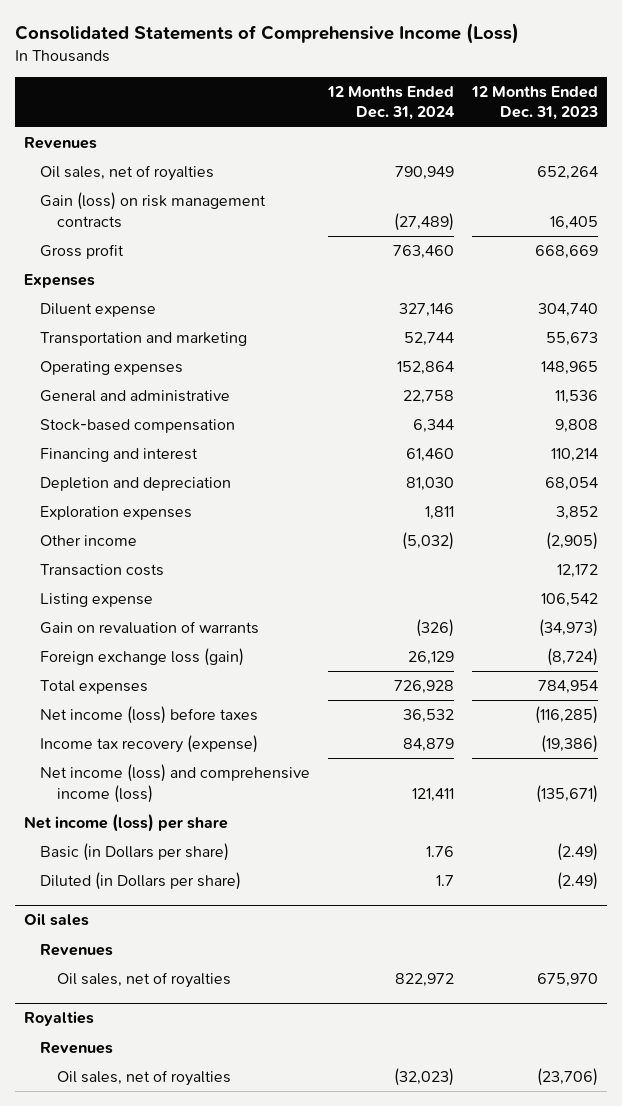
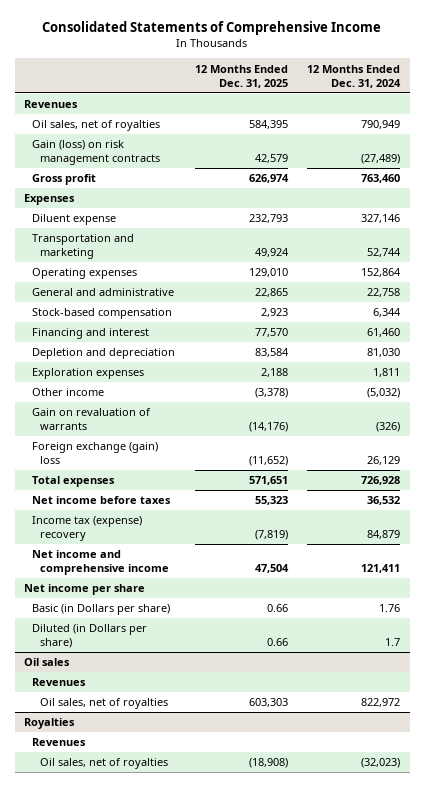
[14,23,519,45] Consolidated Statements of Comprehensive Income (Loss) -> [42,21,382,36] Consolidated Statements of Comprehensive Income
[471,85,599,121] 12 Months Ended Dec. 31, 2023 -> none
none -> [194,64,288,88] 12 Months Ended Dec. 31, 2025
[40,564,165,577] Transaction costs -> none
[40,593,154,608] Listing expense -> none
[40,648,245,667] Foreign exchange loss (gain) -> [32,442,159,465] Foreign exchange (gain) loss
[40,706,259,725] Net income (loss) before taxes -> [32,496,172,505] Net income before taxes
[40,735,259,754] Income tax recovery (expense) -> [32,516,143,542] Income tax (expense) recovery
[40,764,311,803] Net income (loss) and comprehensive income (loss) -> [32,550,170,576] Net income and comprehensive income
[23,814,228,833] Net income (loss) per share -> [24,584,146,596] Net income per share

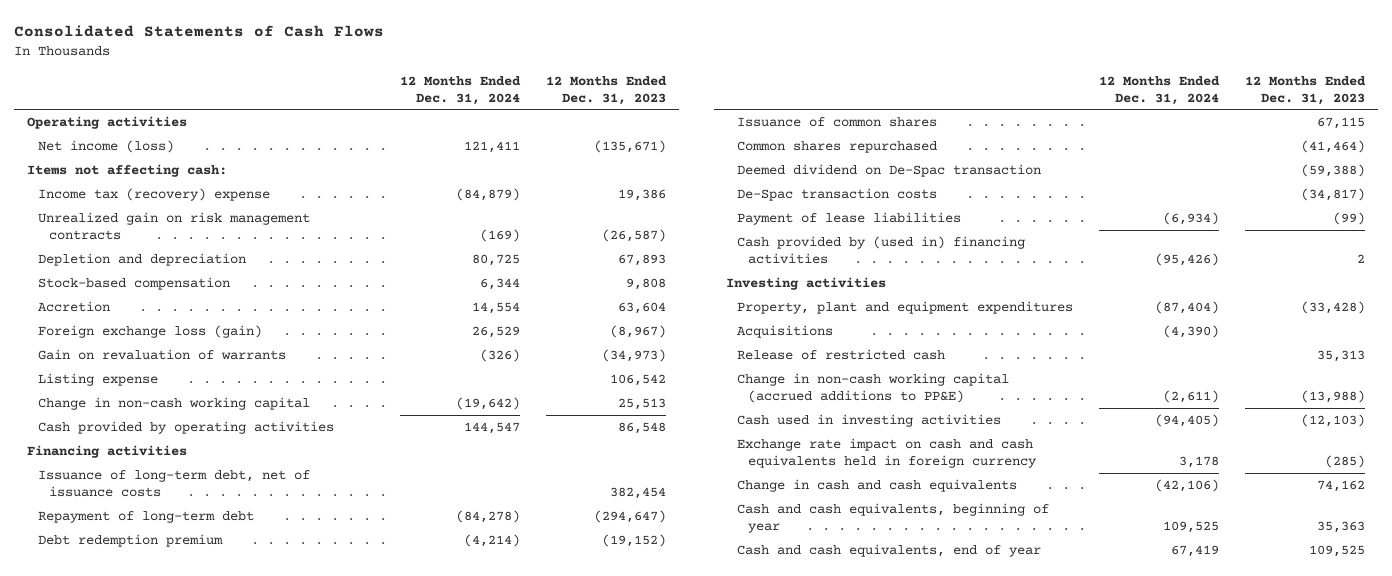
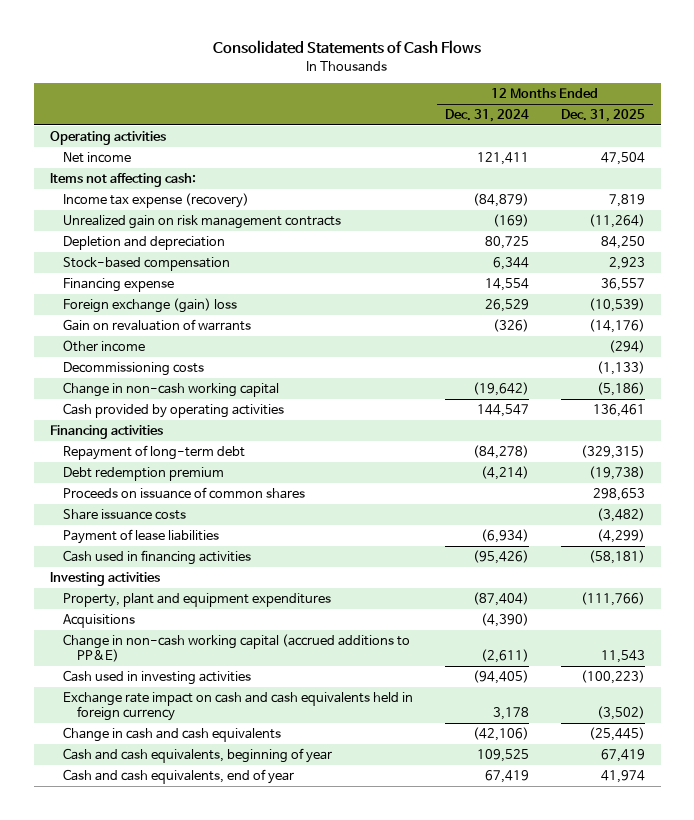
[545,75,667,105] 12 Months Ended Dec. 31, 2023 -> none
none -> [560,109,645,123] Dec. 31, 2025
[38,140,175,154] Net income (loss) -> [63,151,132,163] Net income
[38,188,271,202] Income tax (recovery) expense -> [63,192,250,208] Income tax expense (recovery)
[38,301,111,313] Accretion -> [63,277,175,292] Financing expense
[38,325,263,339] Foreign exchange loss (gain) -> [63,297,238,313] Foreign exchange (gain) loss
[38,373,159,387] Listing expense -> none
none -> [63,339,146,352] Other income
none -> [63,361,205,376] Decommissioning costs
[38,470,311,497] Issuance of long-term debt, net of issuance costs -> none
[737,141,938,154] Common shares repurchased -> none
[737,164,1042,178] Deemed dividend on De-Spac transaction -> none
[737,188,938,202] De-Spac transaction costs -> none
[737,117,938,128] Issuance of common shares -> [63,486,306,499] Proceeds on issuance of common shares
none -> [63,508,187,520] Share issuance costs
[737,236,1026,264] Cash provided by (used in) financing activities -> [63,549,252,565] Cash used in financing activities
[737,349,946,361] Release of restricted cash -> none

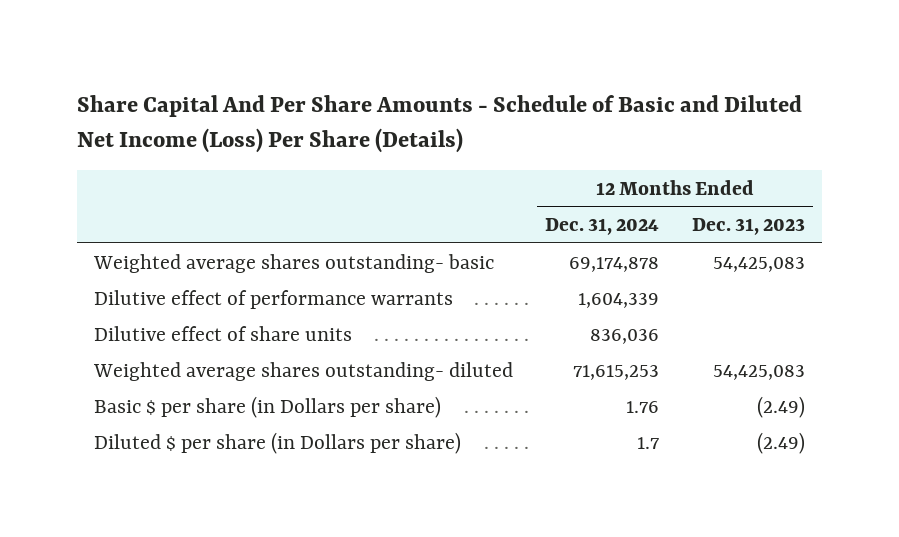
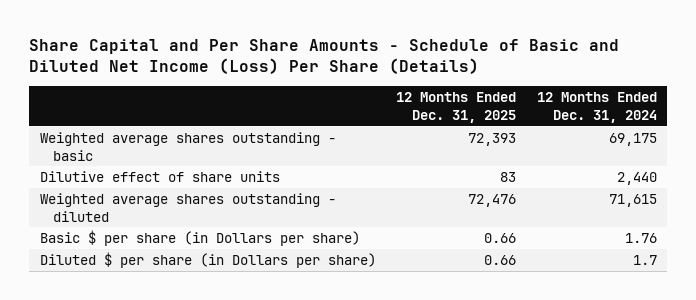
[77,95,803,154] Share Capital And Per Share Amounts - Schedule of Basic and Diluted Net Income (Loss) Per Share (Details) -> [29,38,620,75] Share Capital and Per Share Amounts - Schedule of Basic and Diluted Net Income (Loss) Per Share (Details)
[692,218,806,236] Dec. 31, 2023 -> none
none -> [396,92,517,123] 12 Months Ended Dec. 31, 2025
[93,289,453,309] Dilutive effect of performance warrants -> none
[92,253,494,273] Weighted average shares outstanding- basic -> [39,131,336,161] Weighted average shares outstanding - basic
[569,256,660,272] 69,174,878 -> [608,132,657,146] 69,175
[590,328,660,344] 836,036 -> [616,171,657,185] 2,440
[92,361,513,381] Weighted average shares outstanding- diluted -> [39,192,336,222] Weighted average shares outstanding - diluted
[573,364,660,380] 71,615,253 -> [608,193,657,207] 71,615

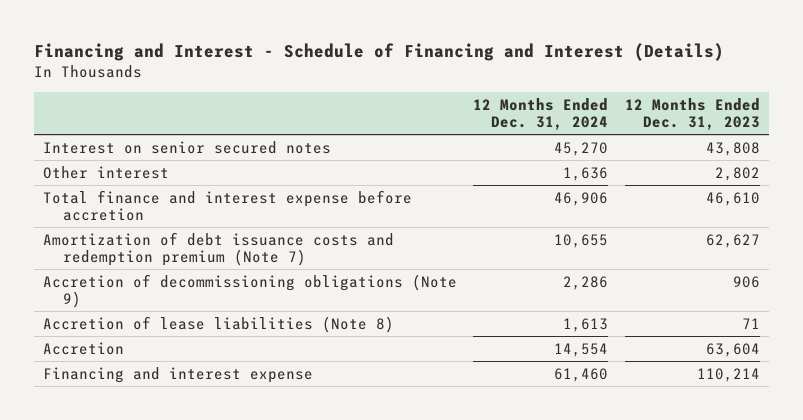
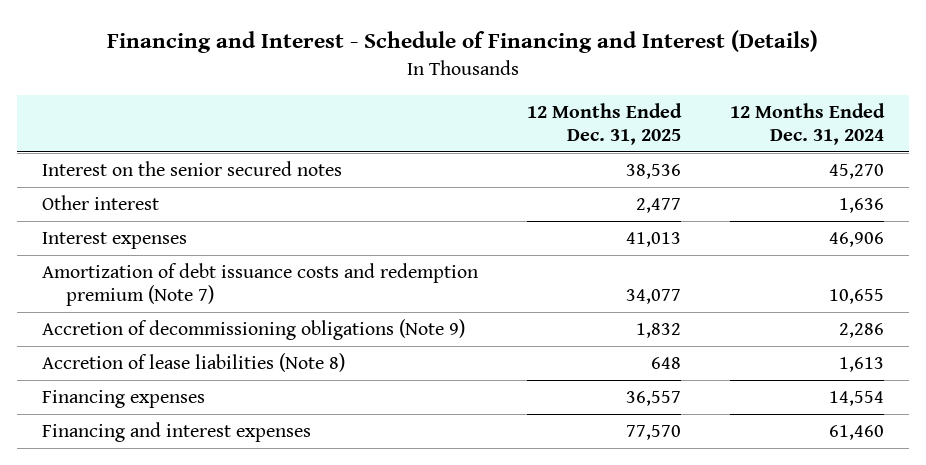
[625,97,761,130] 12 Months Ended Dec. 31, 2023 -> none
none -> [527,102,683,146] 12 Months Ended Dec. 31, 2025
[42,140,331,154] Interest on senior secured notes -> [41,161,342,177] Interest on the senior secured notes
[42,189,412,222] Total finance and interest expense before accretion -> [41,232,187,250] Interest expenses
[42,341,124,355] Accretion -> [41,390,205,409] Financing expenses
[42,366,313,383] Financing and interest expense -> [41,422,311,443] Financing and interest expenses

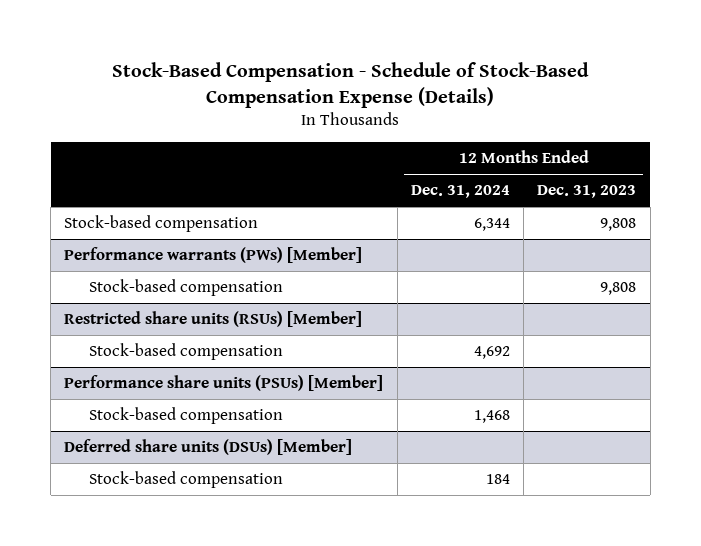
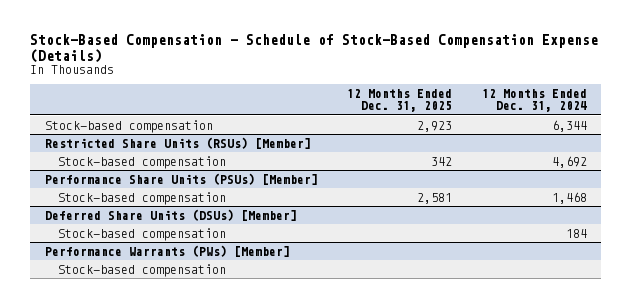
[537,185,637,199] Dec. 31, 2023 -> none
none -> [347,88,453,113] 12 Months Ended Dec. 31, 2025
[64,247,363,264] Performance warrants (PWs) [Member] -> none
[88,279,283,297] Stock-based compensation -> none
[64,311,363,328] Restricted share units (RSUs) [Member] -> [44,136,311,149] Restricted Share Units (RSUs) [Member]
[64,375,384,392] Performance share units (PSUs) [Member] -> [44,172,318,185] Performance Share Units (PSUs) [Member]
[64,439,353,456] Deferred share units (DSUs) [Member] -> [44,208,297,221] Deferred Share Units (DSUs) [Member]
none -> [44,244,290,257] Performance Warrants (PWs) [Member]
none -> [57,263,226,277] Stock-based compensation

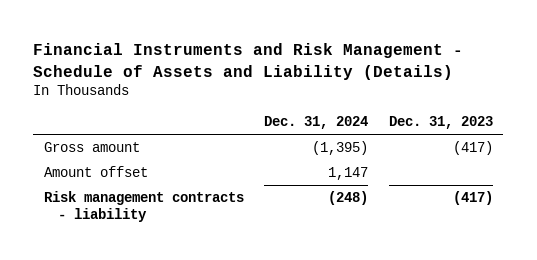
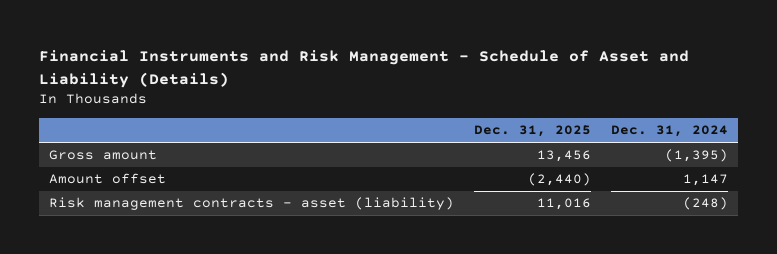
[33,42,464,80] Financial Instruments and Risk Management - Schedule of Assets and Liability (Details) -> [38,50,689,88] Financial Instruments and Risk Management - Schedule of Asset and Liability (Details)
[388,116,493,130] Dec. 31, 2023 -> none
none -> [473,125,591,138] Dec. 31, 2025
[43,191,244,223] Risk management contracts - liability -> [48,197,454,211] Risk management contracts - asset (liability)

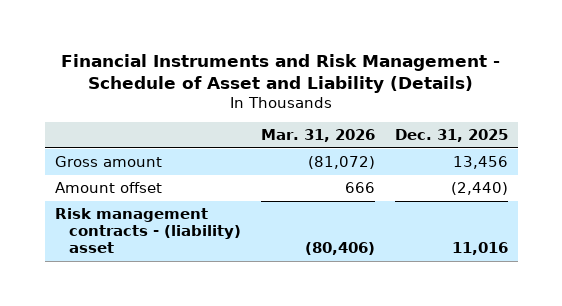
[611,125,729,138] Dec. 31, 2024 -> none
none -> [260,129,375,143] Mar. 31, 2026
[48,197,454,211] Risk management contracts - asset (liability) -> [54,208,241,254] Risk management contracts - (liability) asset

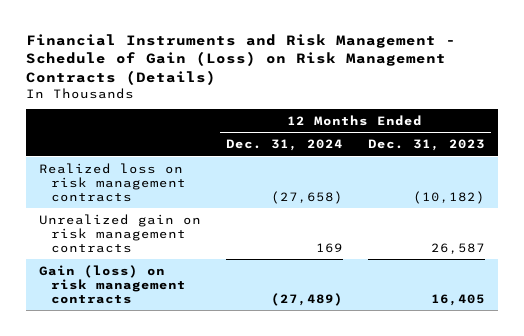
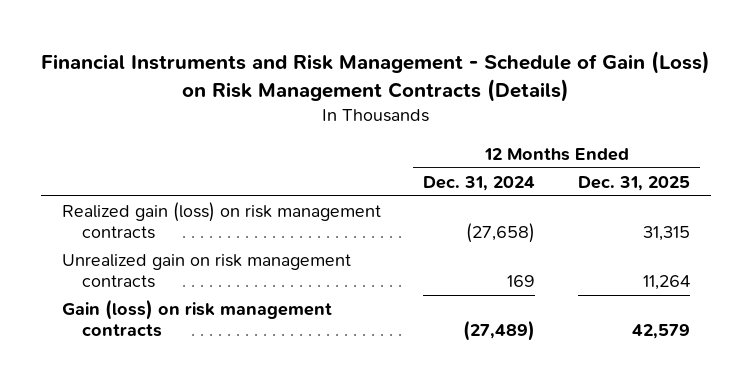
[368,139,486,152] Dec. 31, 2023 -> none
none -> [577,175,690,191] Dec. 31, 2025
[38,162,187,202] Realized loss on risk management contracts -> [62,202,382,240] Realized gain (loss) on risk management contracts

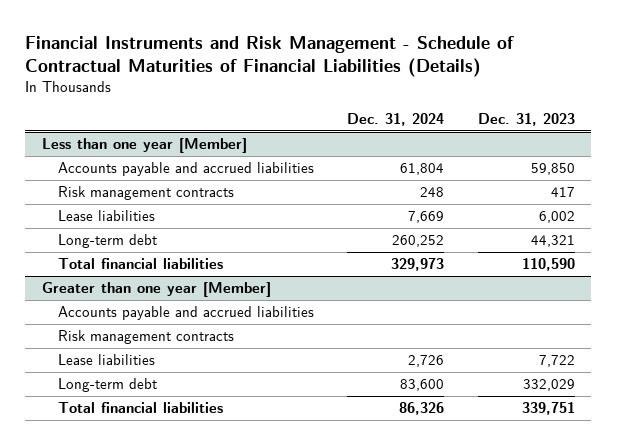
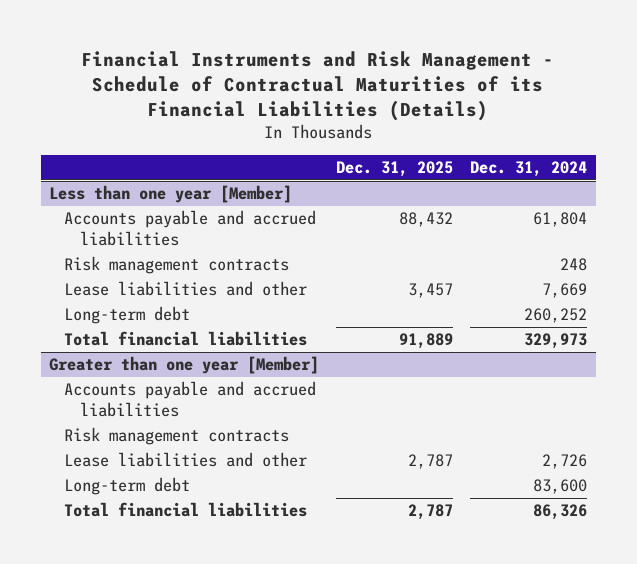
[25,35,515,78] Financial Instruments and Risk Management - Schedule of Contractual Maturities of Financial Liabilities (Details) -> [81,50,555,122] Financial Instruments and Risk Management - Schedule of Contractual Maturities of its Financial Liabilities (Details)
[477,113,575,127] Dec. 31, 2023 -> none
none -> [336,160,454,177] Dec. 31, 2025
[57,210,155,222] Lease liabilities -> [64,281,308,297] Lease liabilities and other
[57,354,155,366] Lease liabilities -> [64,452,308,468] Lease liabilities and other

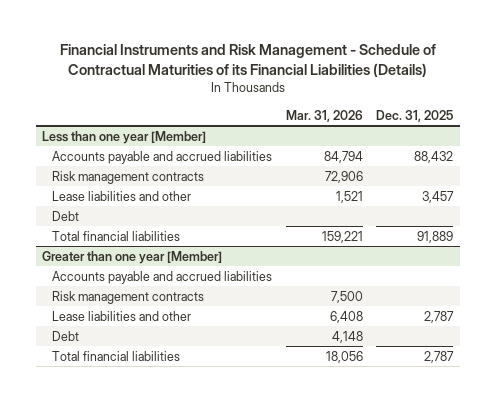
[470,160,588,177] Dec. 31, 2024 -> none
none -> [285,109,363,122] Mar. 31, 2026
[64,306,191,325] Long-term debt -> [52,210,80,221] Debt
[64,477,191,496] Long-term debt -> [52,330,80,341] Debt

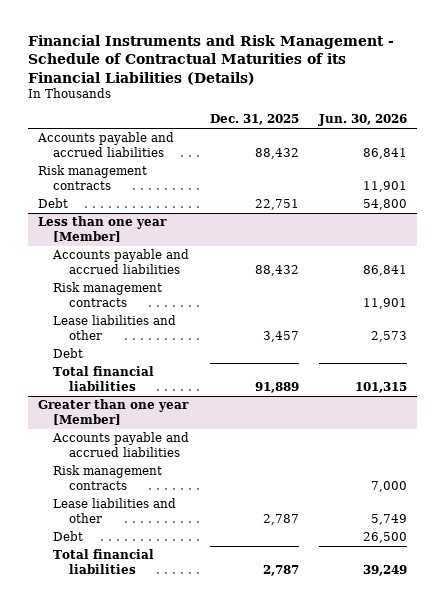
[285,109,363,122] Mar. 31, 2026 -> none
none -> [318,114,408,127] Jun. 30, 2026
none -> [36,132,174,157] Accounts payable and accrued liabilities
none -> [37,165,147,190] Risk management contracts
none -> [37,198,68,209] Debt

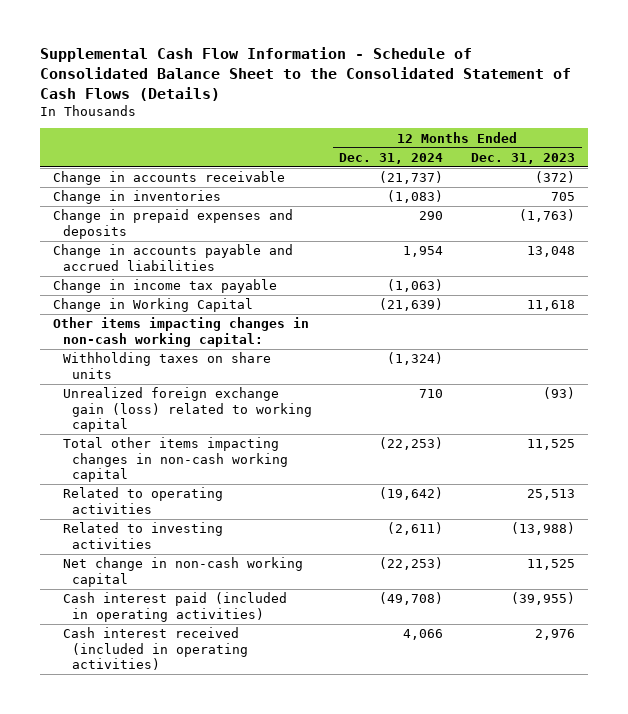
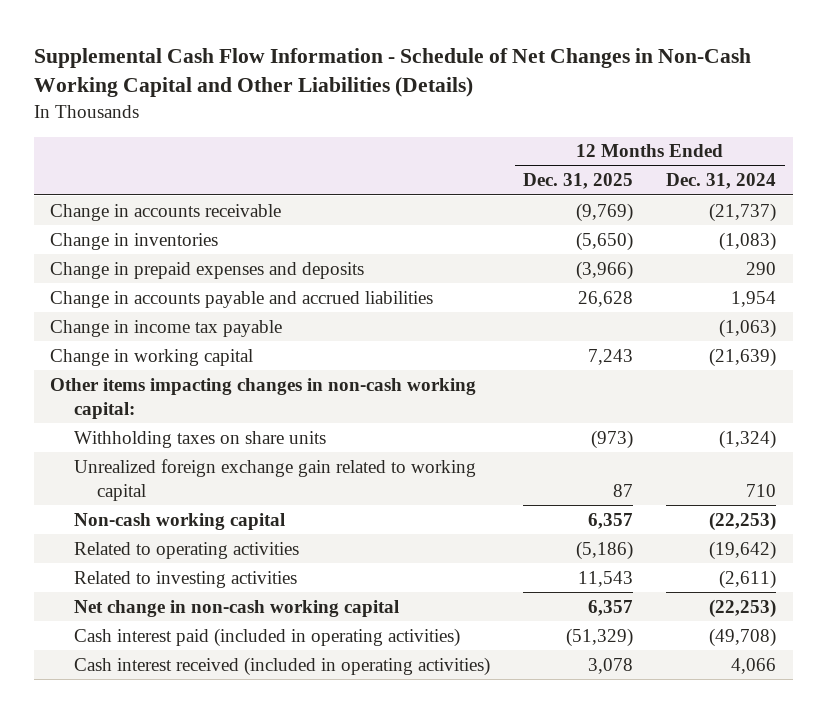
[39,47,571,101] Supplemental Cash Flow Information - Schedule of Consolidated Balance Sheet to the Consolidated Statement of Cash Flows (Details) -> [33,48,751,98] Supplemental Cash Flow Information - Schedule of Net Changes in Non-Cash Working Capital and Other Liabilities (Details)
[470,152,575,164] Dec. 31, 2023 -> none
none -> [522,173,633,190] Dec. 31, 2025
[53,298,254,313] Change in Working Capital -> [50,348,254,366] Change in working capital
[62,387,313,433] Unrealized foreign exchange gain (loss) related to working capital -> [73,458,476,501] Unrealized foreign exchange gain related to working capital
[62,437,289,483] Total other items impacting changes in non-cash working capital -> [73,512,285,530] Non-cash working capital

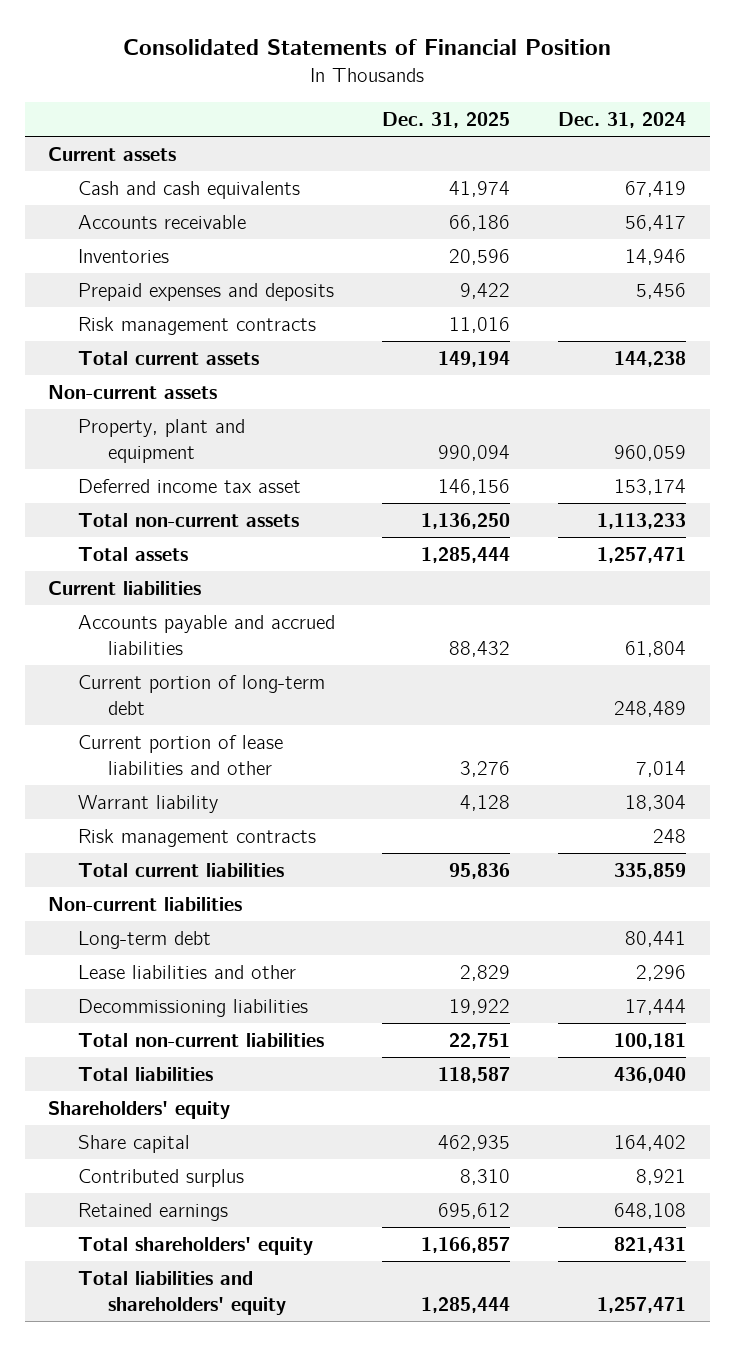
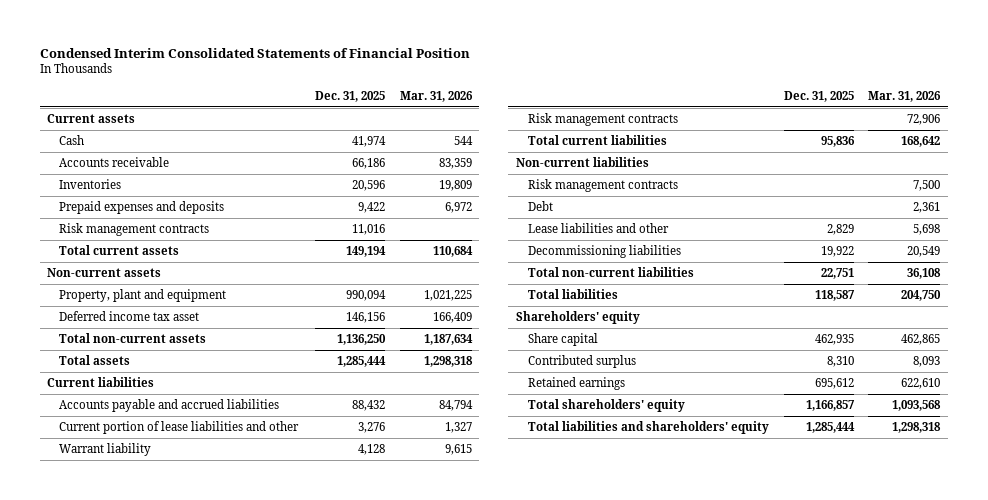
[123,39,612,56] Consolidated Statements of Financial Position -> [39,47,470,58] Condensed Interim Consolidated Statements of Financial Position
[557,112,686,129] Dec. 31, 2024 -> none
none -> [400,90,474,102] Mar. 31, 2026
[77,180,300,199] Cash and cash equivalents -> [59,135,85,146] Cash
[77,674,325,715] Current portion of long-term debt -> none
none -> [527,179,678,193] Risk management contracts
[77,930,211,949] Long-term debt -> [527,201,553,212] Debt

